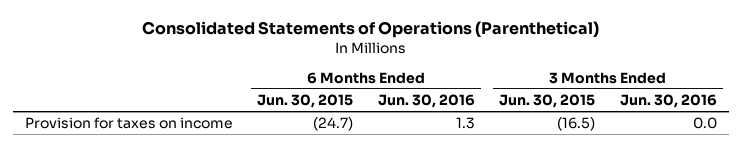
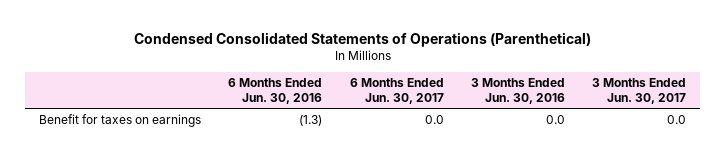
[141,21,599,39] Consolidated Statements of Operations (Parenthetical) -> [133,31,591,47] Condensed Consolidated Statements of Operations (Parenthetical)
[257,94,354,109] Jun. 30, 2015 -> none
[499,94,596,109] Jun. 30, 2015 -> none
none -> [349,78,444,105] 6 Months Ended Jun. 30, 2017
none -> [592,78,687,105] 3 Months Ended Jun. 30, 2017
[24,117,233,130] Provision for taxes on income -> [38,113,201,127] Benefit for taxes on earnings
[455,117,475,130] 1.3 -> [299,114,323,126] (1.3)

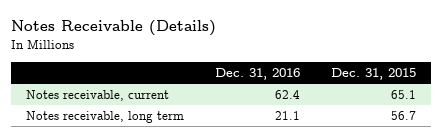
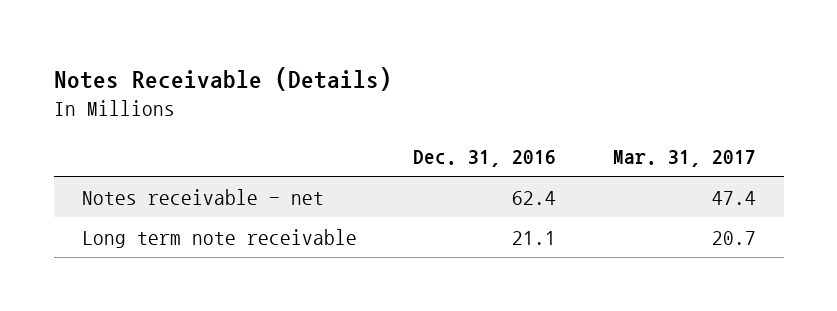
[330,68,416,81] Dec. 31, 2015 -> none
none -> [612,150,756,168] Mar. 31, 2017
[26,90,170,102] Notes receivable, current -> [81,188,324,205] Notes receivable - net
[26,111,185,124] Notes receivable, long term -> [81,228,357,248] Long term note receivable

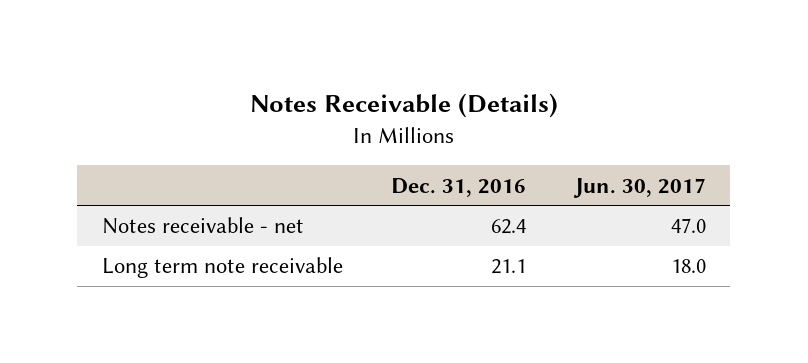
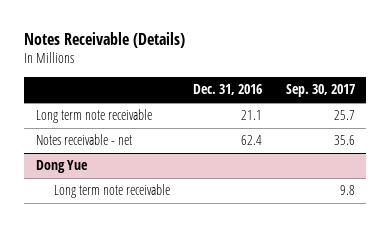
[573,177,707,198] Jun. 30, 2017 -> none
none -> [285,84,355,98] Sep. 30, 2017
[101,217,304,235] Notes receivable - net -> [35,134,132,146] Notes receivable - net
none -> [35,160,88,174] Dong Yue
none -> [53,184,170,199] Long term note receivable

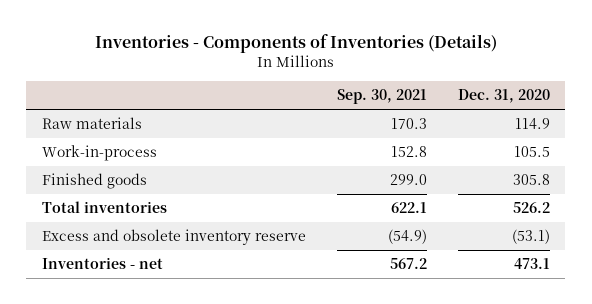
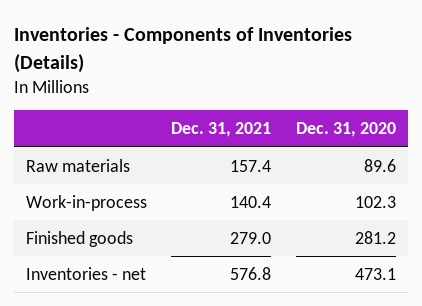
[336,89,427,105] Sep. 30, 2021 -> none
none -> [171,122,272,138] Dec. 31, 2021
[41,201,167,214] Total inventories -> none
[41,229,306,246] Excess and obsolete inventory reserve -> none
[514,118,550,130] 114.9 -> [363,158,396,172] 89.6
[513,146,550,158] 105.5 -> [354,195,396,208] 102.3
[512,174,550,186] 305.8 -> [354,230,396,244] 281.2

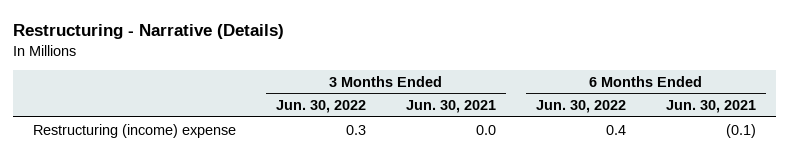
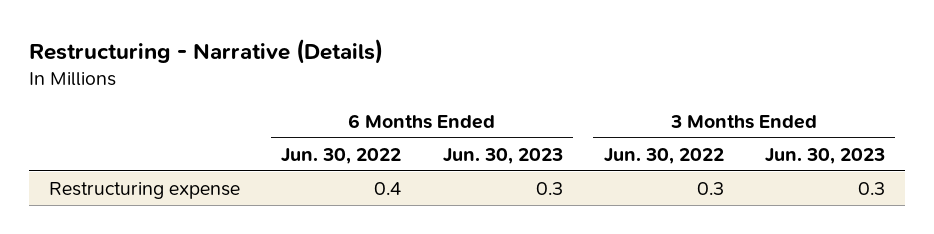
[406,100,497,114] Jun. 30, 2021 -> none
[665,100,756,114] Jun. 30, 2021 -> none
none -> [442,147,563,164] Jun. 30, 2023
none -> [764,147,885,164] Jun. 30, 2023
[33,123,237,138] Restructuring (income) expense -> [49,182,241,200] Restructuring expense

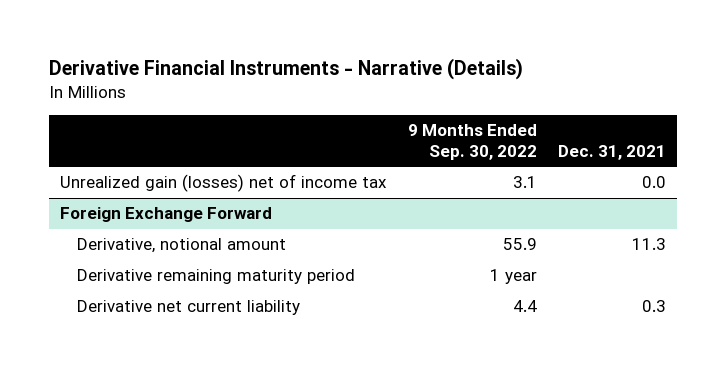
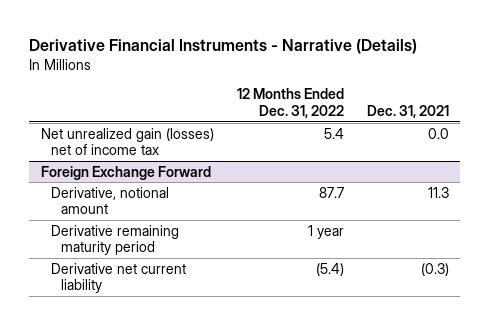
[407,124,537,160] 9 Months Ended Sep. 30, 2022 -> none
none -> [236,88,344,119] 12 Months Ended Dec. 31, 2022
[59,174,387,193] Unrealized gain (losses) net of income tax -> [40,127,214,156] Net unrealized gain (losses) net of income tax
[642,300,667,313] 0.3 -> [420,262,449,276] (0.3)

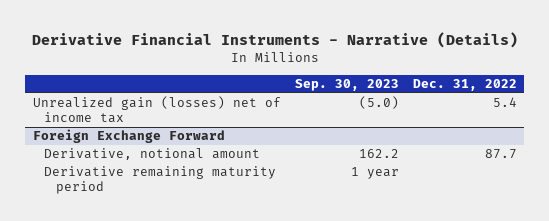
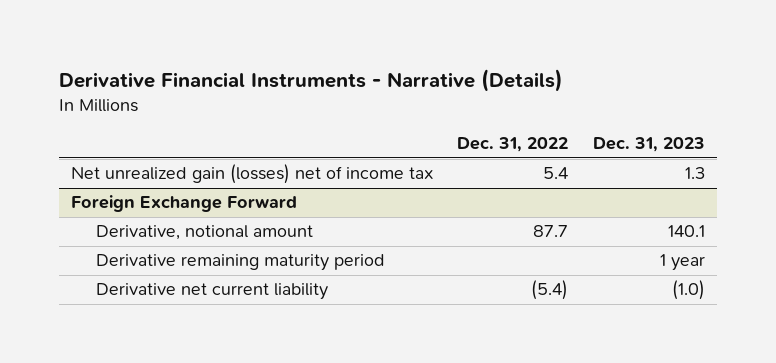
[294,79,399,92] Sep. 30, 2023 -> none
none -> [592,137,705,153] Dec. 31, 2023
[32,96,281,123] Unrealized gain (losses) net of income tax -> [70,164,433,185] Net unrealized gain (losses) net of income tax
none -> [95,283,328,301] Derivative net current liability

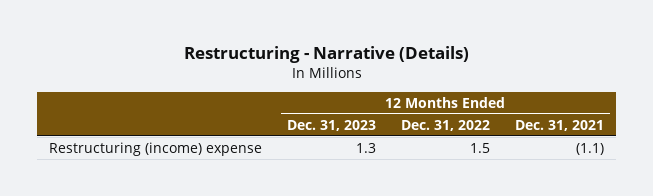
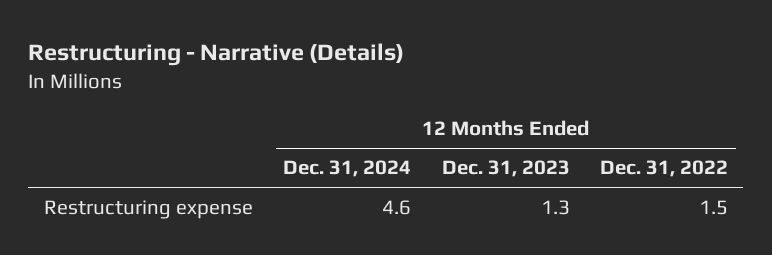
[514,119,604,131] Dec. 31, 2021 -> none
none -> [283,160,412,178] Dec. 31, 2024
[49,141,263,156] Restructuring (income) expense -> [43,200,253,220] Restructuring expense

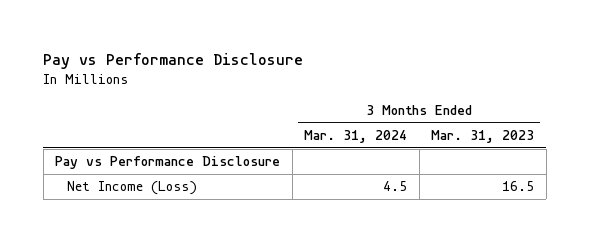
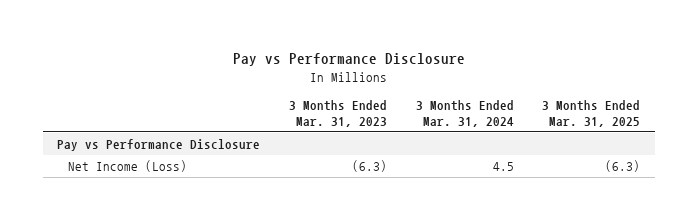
none -> [542,99,641,128] 3 Months Ended Mar. 31, 2025
[502,181,535,192] 16.5 -> [352,159,388,172] (6.3)

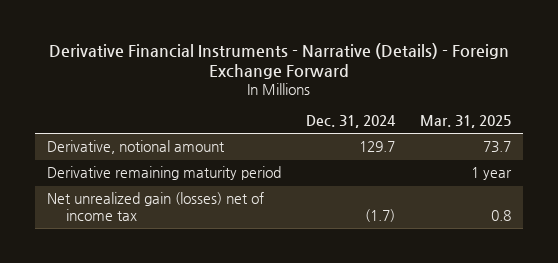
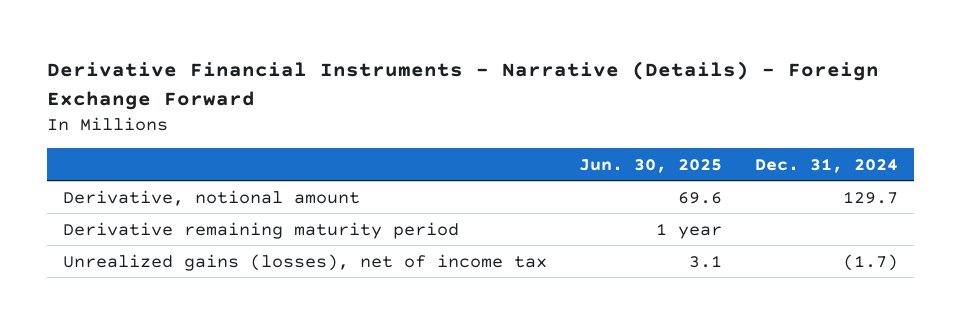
[419,114,511,128] Mar. 31, 2025 -> none
none -> [579,158,723,173] Jun. 30, 2025
[47,192,265,221] Net unrealized gain (losses) net of income tax -> [63,253,548,271] Unrealized gains (losses), net of income tax

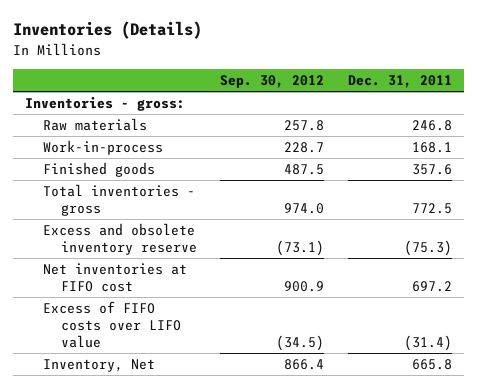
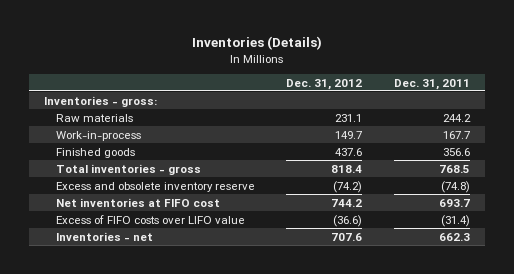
[220,75,325,89] Sep. 30, 2012 -> none
none -> [286,78,363,90] Dec. 31, 2012
[411,120,452,132] 246.8 -> [442,113,471,122] 244.2
[411,142,452,154] 168.1 -> [442,130,470,139] 167.7
[411,164,452,176] 357.6 -> [442,147,470,156] 356.6
[411,202,452,214] 772.5 -> [438,164,470,173] 768.5
[403,239,452,256] (75.3) -> [440,180,470,193] (74.8)
[411,280,452,292] 697.2 -> [438,198,470,207] 693.7
[42,359,155,373] Inventory, Net -> [55,231,153,241] Inventories - net
[411,359,452,371] 665.8 -> [438,232,470,241] 662.3

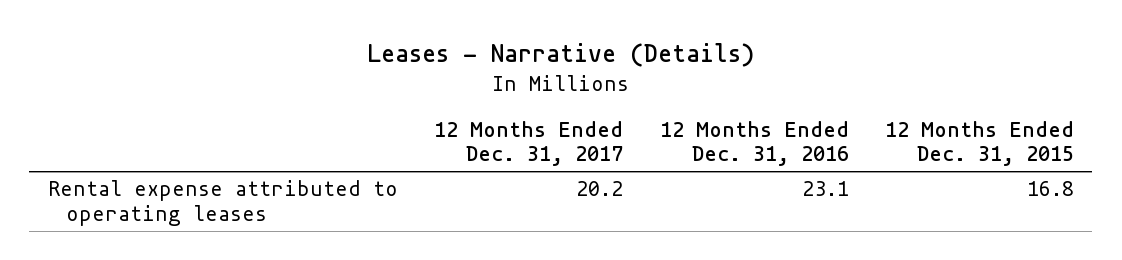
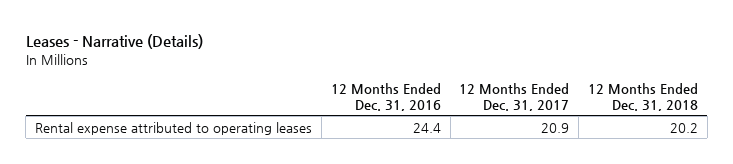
[885,120,1075,167] 12 Months Ended Dec. 31, 2015 -> none
none -> [588,82,699,111] 12 Months Ended Dec. 31, 2018
[576,181,624,197] 20.2 -> [541,122,570,133] 20.9
[801,181,849,197] 23.1 -> [412,122,441,133] 24.4

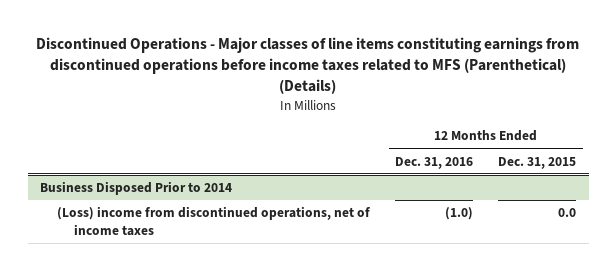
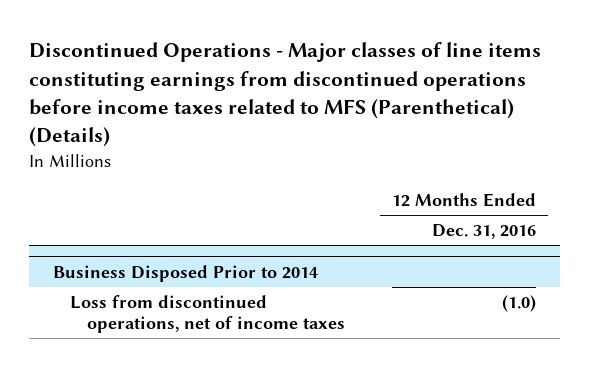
[498,156,577,169] Dec. 31, 2015 -> none
[57,206,372,236] (Loss) income from discontinued operations, net of income taxes -> [69,294,345,334] Loss from discontinued operations, net of income taxes

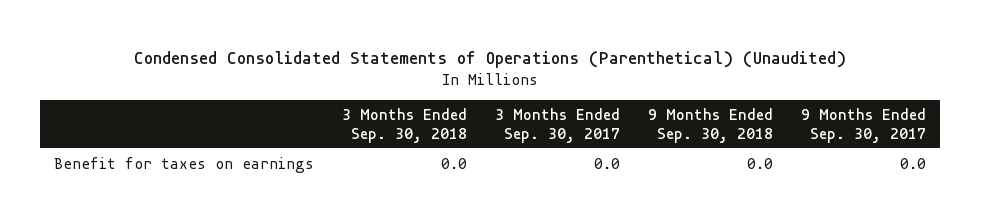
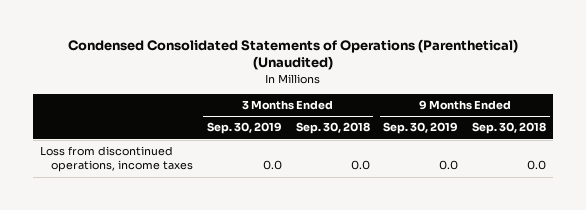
[495,107,621,143] 3 Months Ended Sep. 30, 2017 -> none
[801,107,927,143] 9 Months Ended Sep. 30, 2017 -> none
none -> [206,122,282,135] Sep. 30, 2019
none -> [383,122,459,135] Sep. 30, 2019
[54,156,315,173] Benefit for taxes on earnings -> [39,146,193,173] Loss from discontinued operations, income taxes

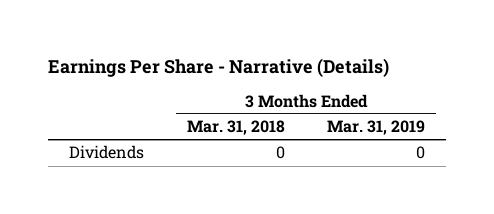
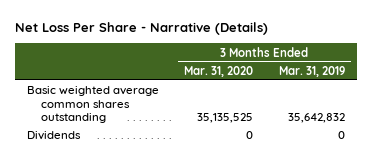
[48,57,390,77] Earnings Per Share - Narrative (Details) -> [14,22,268,36] Net Loss Per Share - Narrative (Details)
[186,120,285,136] Mar. 31, 2018 -> none
none -> [184,65,254,77] Mar. 31, 2020
none -> [27,86,160,123] Basic weighted average common shares outstanding

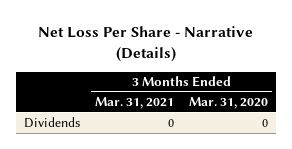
[278,65,345,77] Mar. 31, 2019 -> none
none -> [94,97,174,110] Mar. 31, 2021
[27,86,160,123] Basic weighted average common shares outstanding -> none

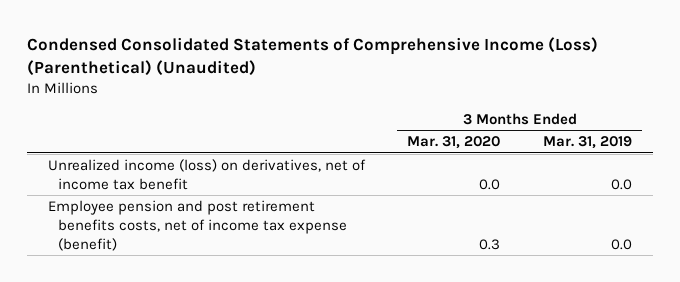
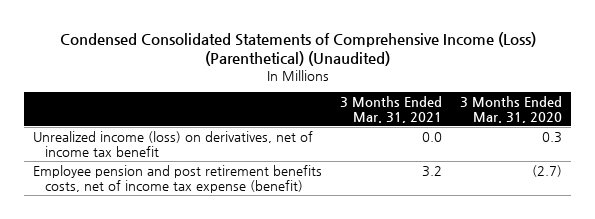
[542,136,632,150] Mar. 31, 2019 -> none
none -> [340,95,443,123] 3 Months Ended Mar. 31, 2021
[479,178,501,190] 0.0 -> [541,131,562,143] 0.3
[479,238,501,250] 0.3 -> [531,164,562,177] (2.7)

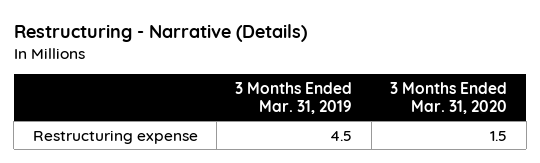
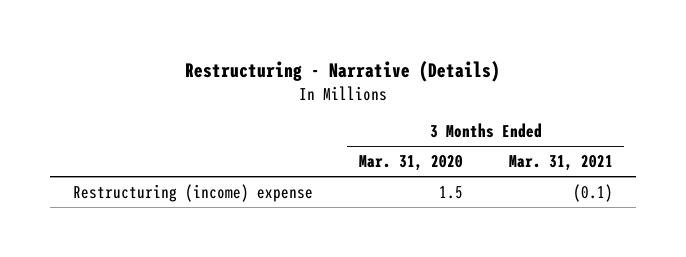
[235,81,353,114] 3 Months Ended Mar. 31, 2019 -> none
none -> [508,155,613,172] Mar. 31, 2021
[32,129,198,144] Restructuring expense -> [73,183,314,202] Restructuring (income) expense

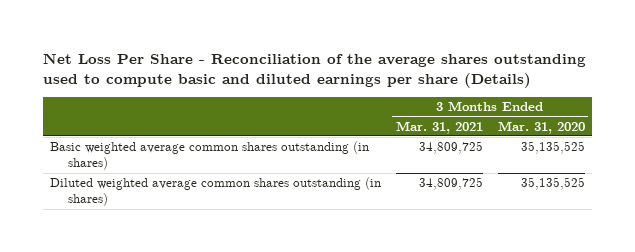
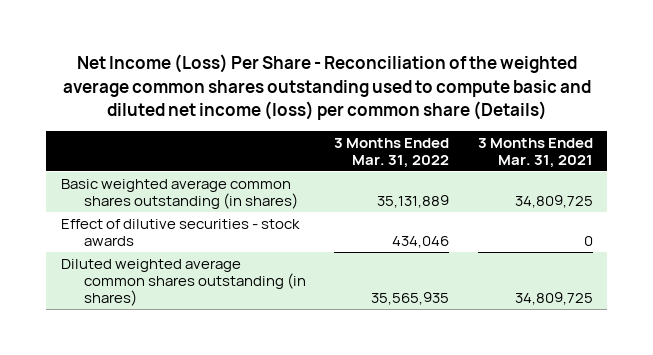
[43,52,587,88] Net Loss Per Share - Reconciliation of the average shares outstanding used to compute basic and diluted earnings per share (Details) -> [62,54,591,120] Net Income (Loss) Per Share - Reconciliation of the weighted average common shares outstanding used to compute basic and diluted net income (loss) per common share (Details)
[497,120,585,134] Mar. 31, 2020 -> none
none -> [334,137,450,168] 3 Months Ended Mar. 31, 2022
none -> [60,218,300,246] Effect of dilutive securities - stock awards

